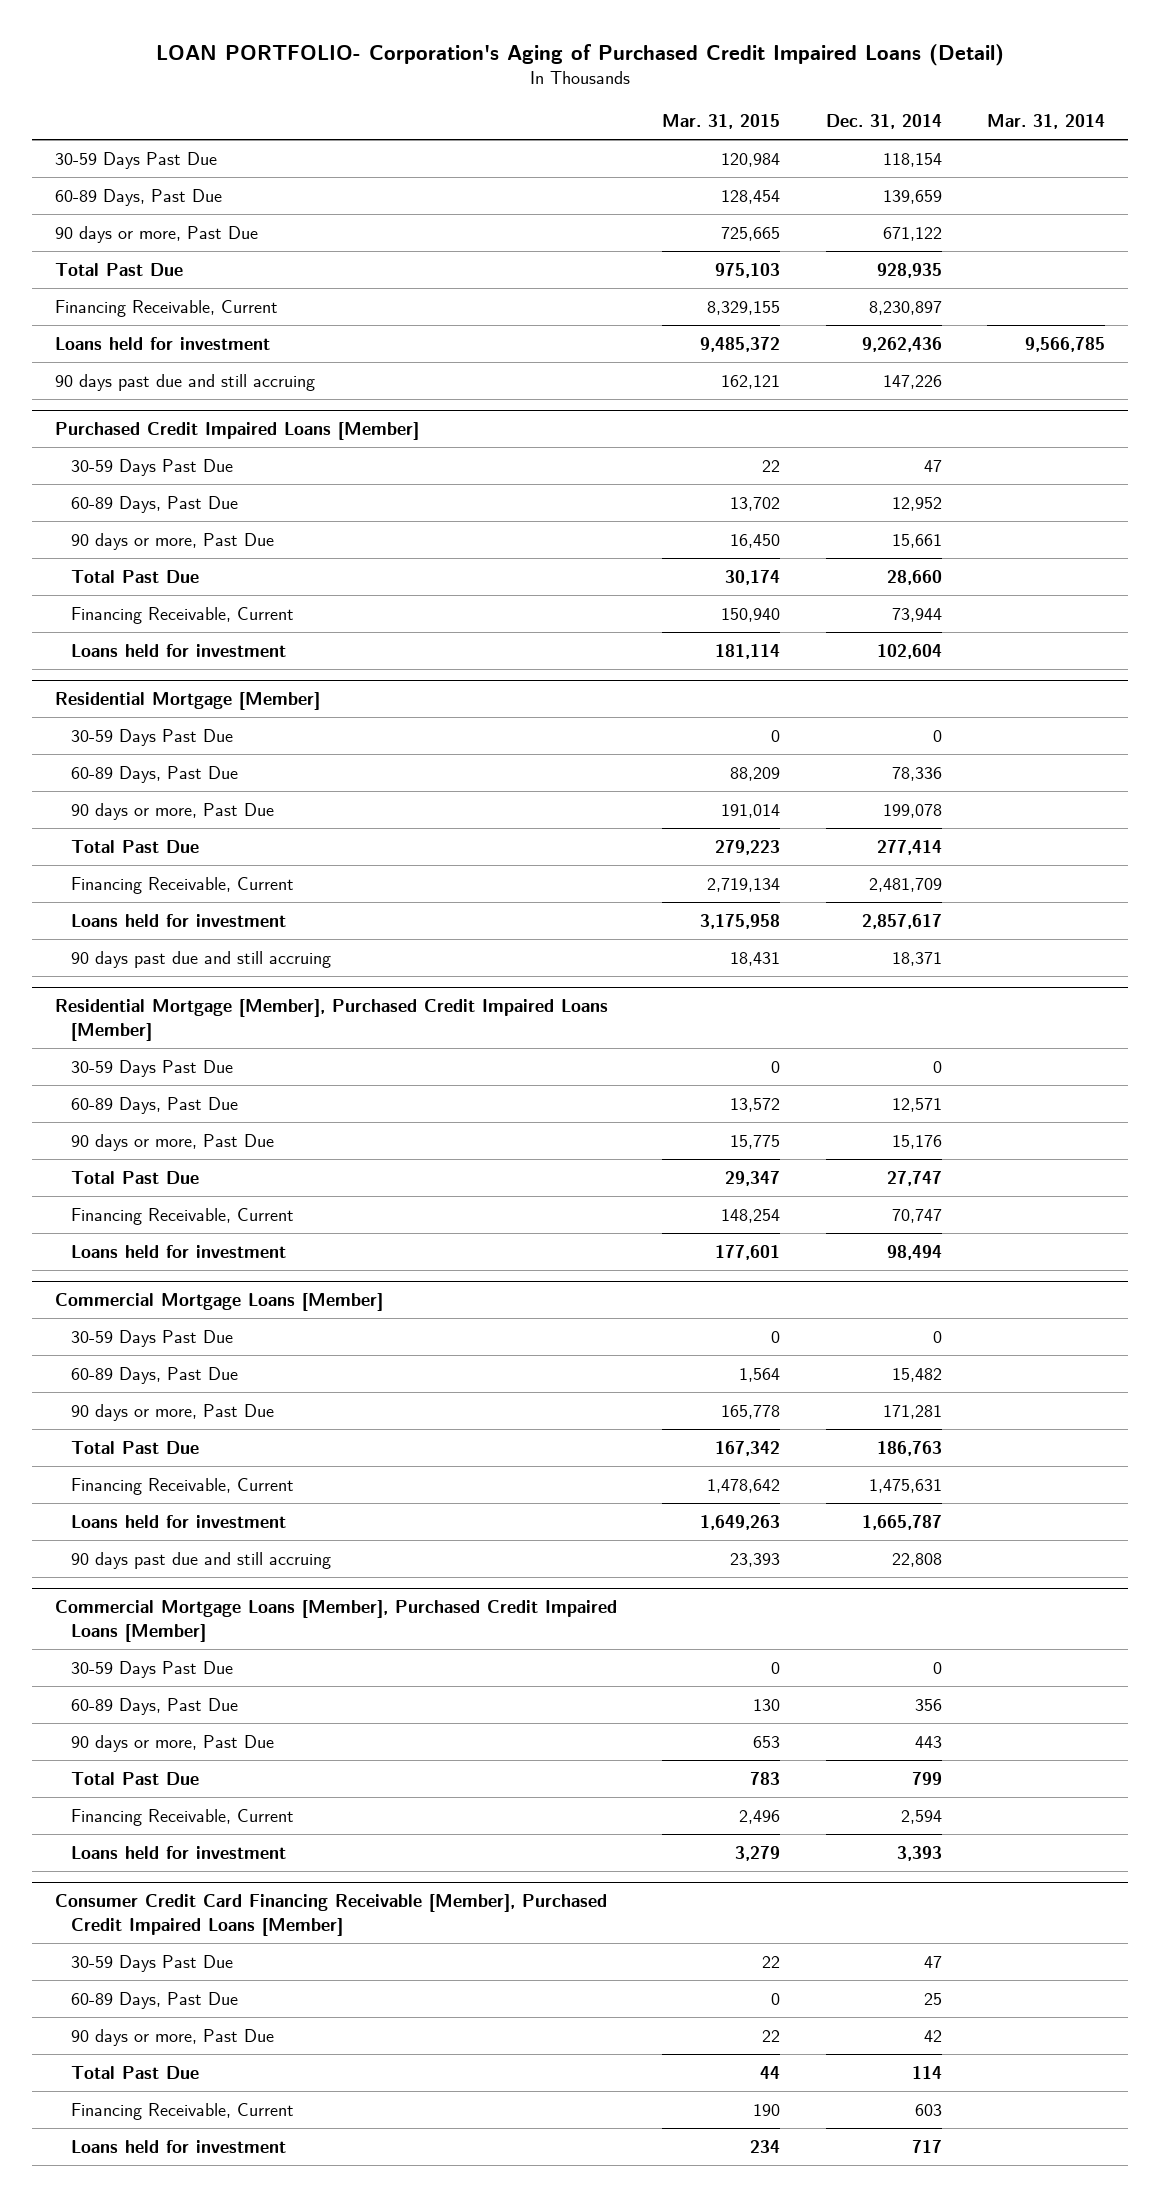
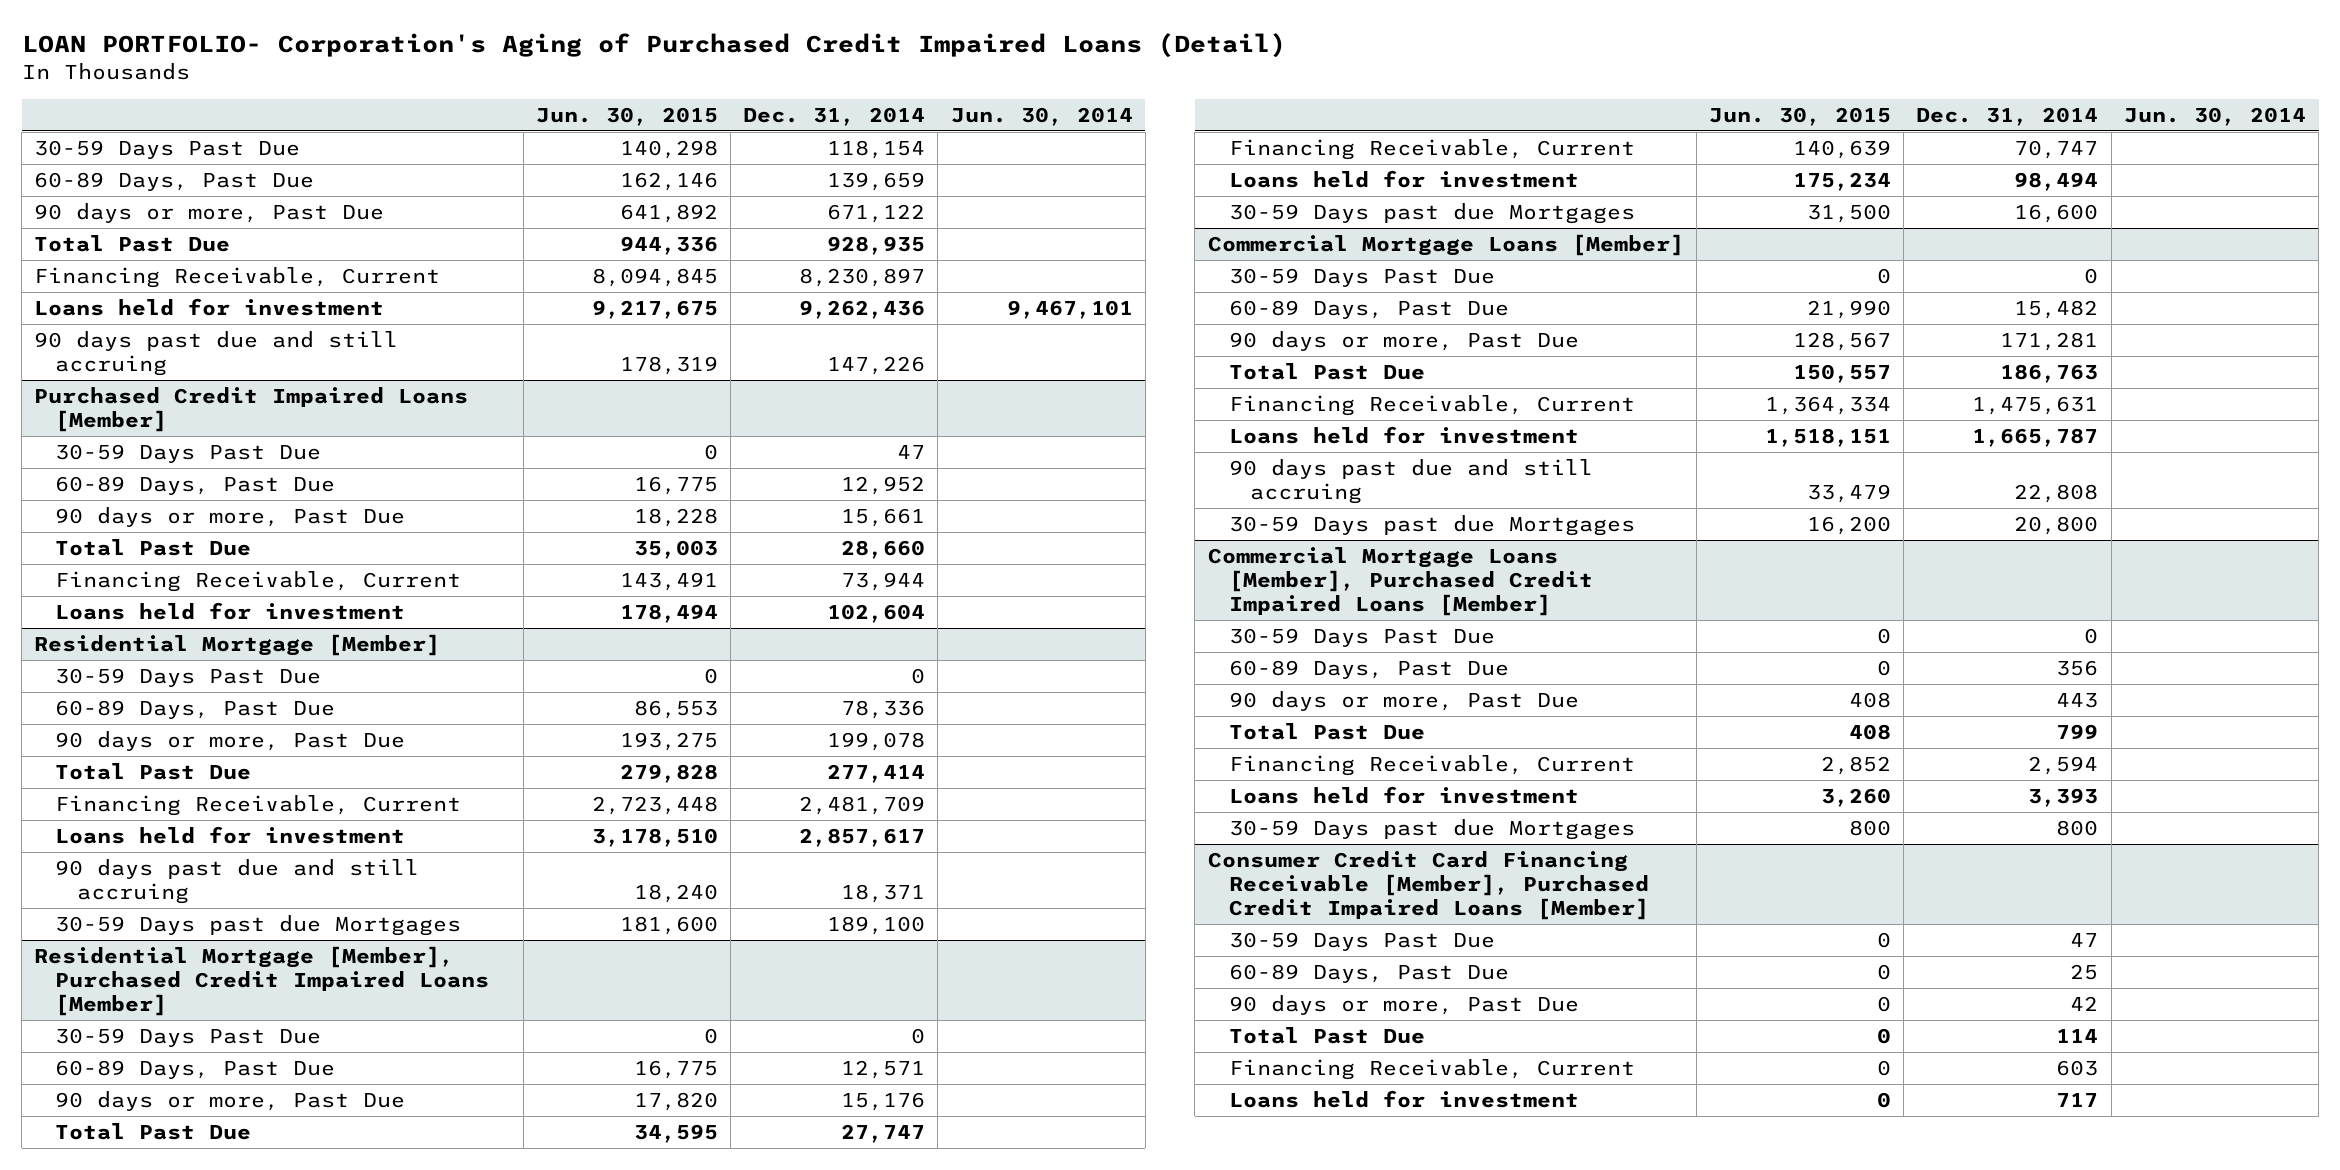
[662,114,781,130] Mar. 31, 2015 -> none
[986,114,1105,130] Mar. 31, 2014 -> none
none -> [535,106,718,126] Jun. 30, 2015
none -> [950,106,1133,126] Jun. 30, 2014
none -> [55,914,462,936] 30-59 Days past due Mortgages
none -> [1228,202,1635,224] 30-59 Days past due Mortgages
none -> [1228,514,1635,536] 30-59 Days past due Mortgages
none -> [1228,818,1635,840] 30-59 Days past due Mortgages

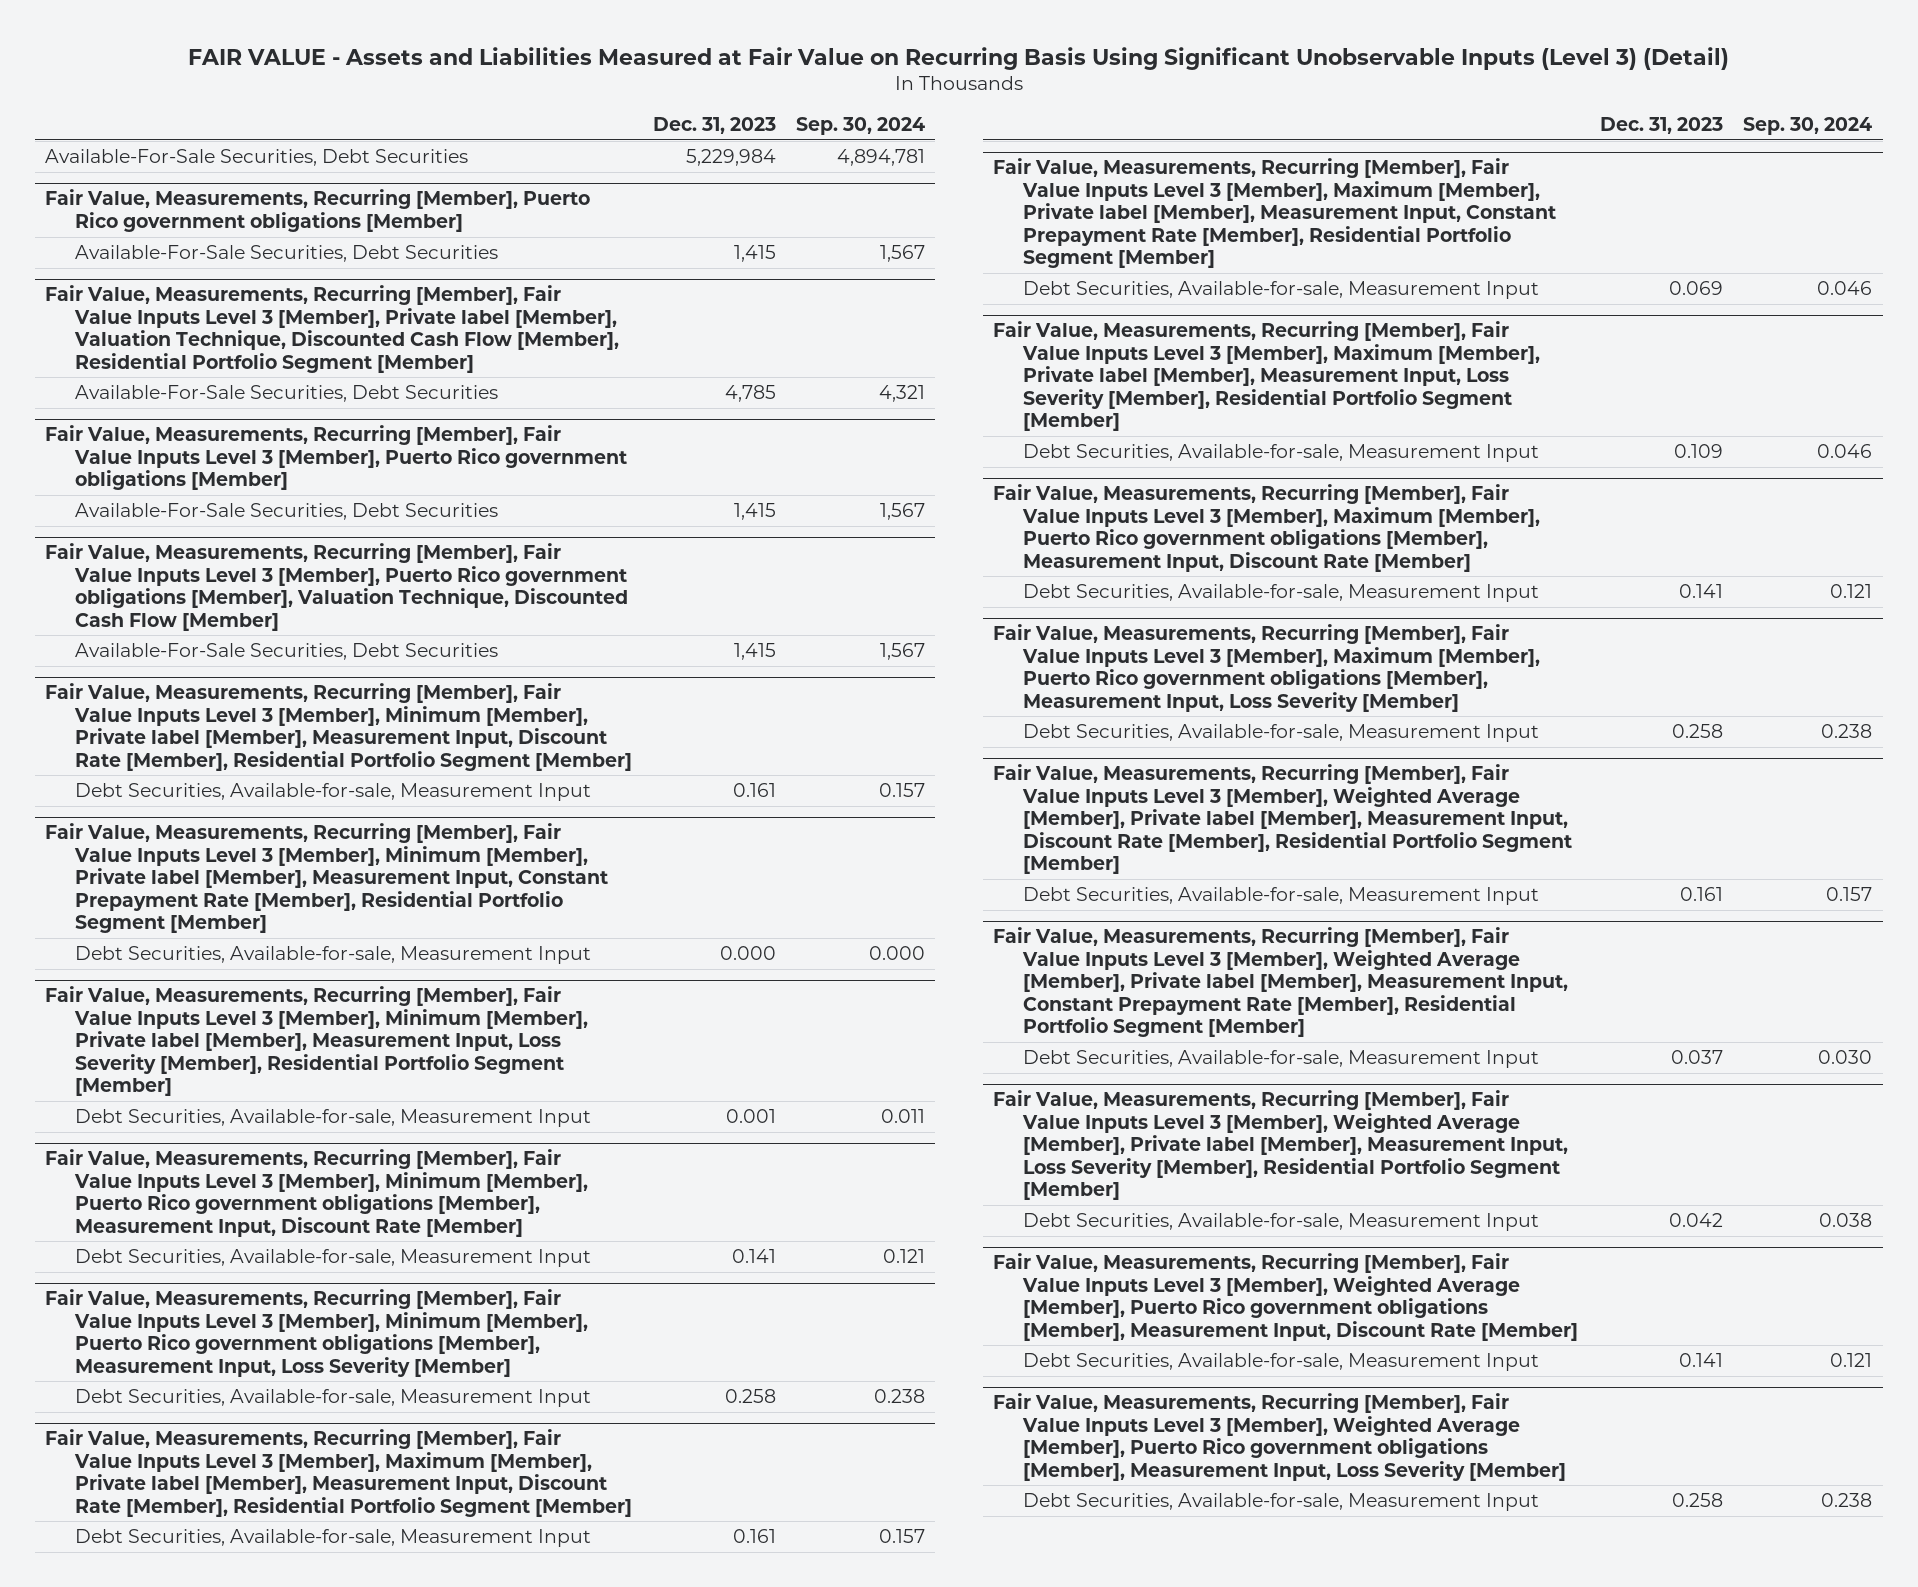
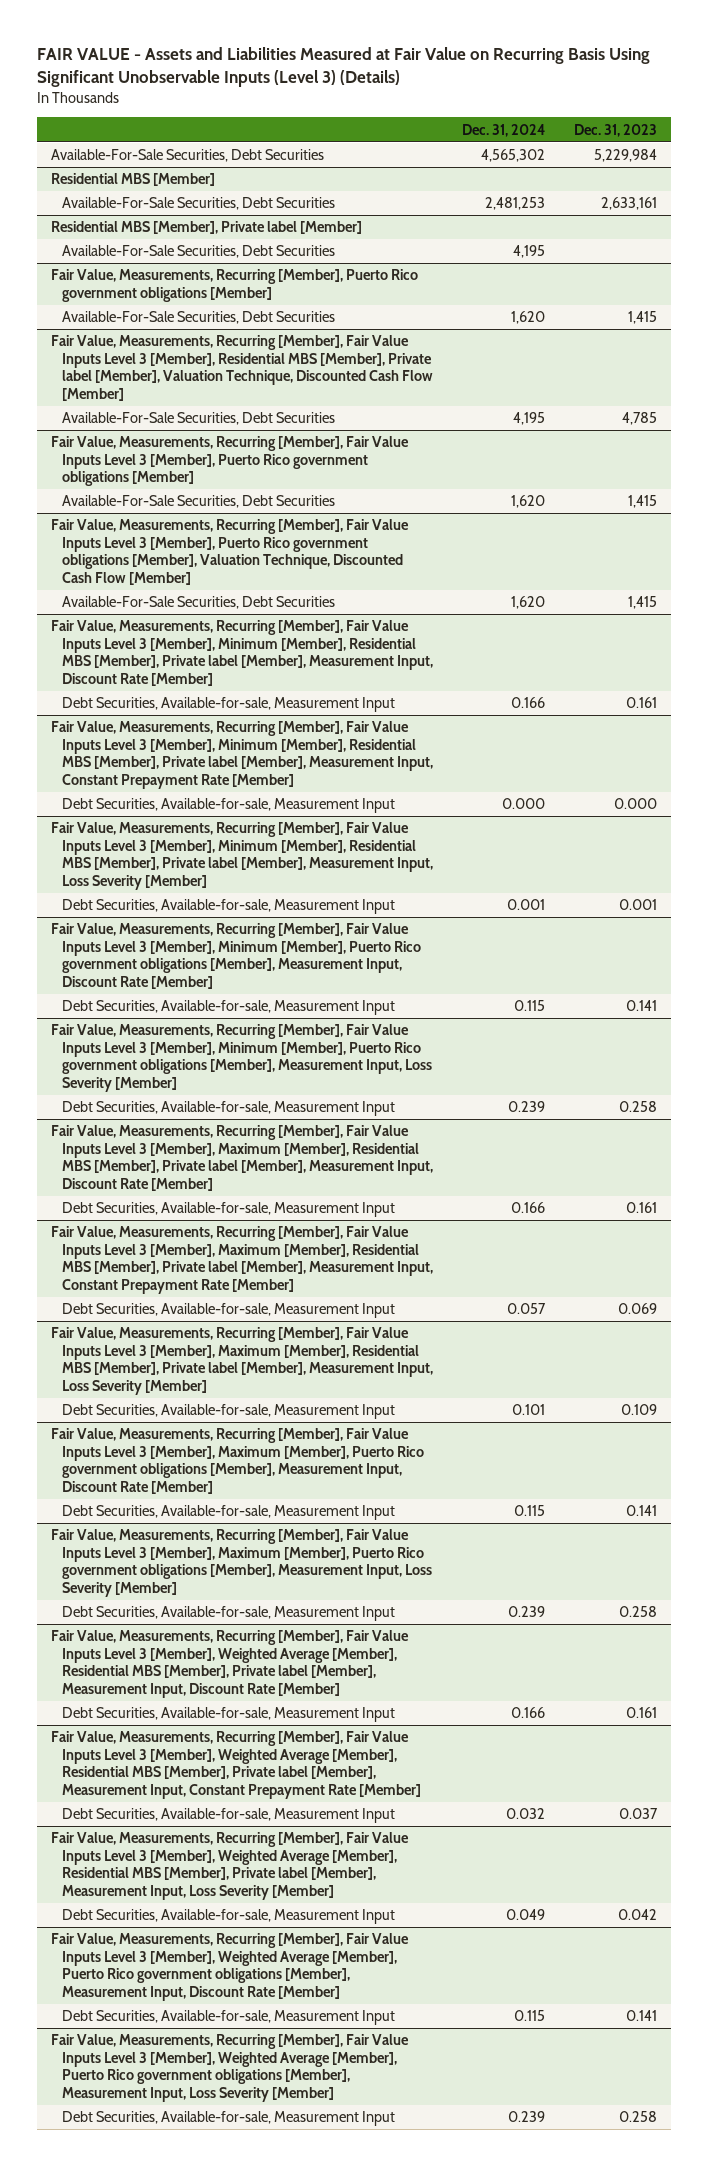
[187,46,1729,70] FAIR VALUE - Assets and Liabilities Measured at Fair Value on Recurring Basis Using Significant Unobservable Inputs (Level 3) (Detail) -> [37,46,651,87] FAIR VALUE - Assets and Liabilities Measured at Fair Value on Recurring Basis Using Significant Unobservable Inputs (Level 3) (Details)
[796,117,926,136] Sep. 30, 2024 -> none
none -> [461,123,545,137] Dec. 31, 2024
none -> [51,173,216,187] Residential MBS [Member]
none -> [62,197,336,211] Available-For-Sale Securities, Debt Securities
none -> [51,221,363,235] Residential MBS [Member], Private label [Member]
none -> [62,245,336,259] Available-For-Sale Securities, Debt Securities
[45,285,620,373] Fair Value, Measurements, Recurring [Member], Fair Value Inputs Level 3 [Member], Private label [Member], Valuation Technique, Discounted Cash Flow [Member], Residential Portfolio Segment [Member] -> [51,335,434,401] Fair Value, Measurements, Recurring [Member], Fair Value Inputs Level 3 [Member], Residential MBS [Member], Private label [Member], Valuation Technique, Discounted Cash Flow [Member]
[45,683,633,771] Fair Value, Measurements, Recurring [Member], Fair Value Inputs Level 3 [Member], Minimum [Member], Private label [Member], Measurement Input, Discount Rate [Member], Residential Portfolio Segment [Member] -> [51,620,434,686] Fair Value, Measurements, Recurring [Member], Fair Value Inputs Level 3 [Member], Minimum [Member], Residential MBS [Member], Private label [Member], Measurement Input, Discount Rate [Member]
[45,823,609,934] Fair Value, Measurements, Recurring [Member], Fair Value Inputs Level 3 [Member], Minimum [Member], Private label [Member], Measurement Input, Constant Prepayment Rate [Member], Residential Portfolio Segment [Member] -> [51,721,434,789] Fair Value, Measurements, Recurring [Member], Fair Value Inputs Level 3 [Member], Minimum [Member], Residential MBS [Member], Private label [Member], Measurement Input, Constant Prepayment Rate [Member]
[45,986,589,1097] Fair Value, Measurements, Recurring [Member], Fair Value Inputs Level 3 [Member], Minimum [Member], Private label [Member], Measurement Input, Loss Severity [Member], Residential Portfolio Segment [Member] -> [51,822,434,890] Fair Value, Measurements, Recurring [Member], Fair Value Inputs Level 3 [Member], Minimum [Member], Residential MBS [Member], Private label [Member], Measurement Input, Loss Severity [Member]
[45,1429,633,1517] Fair Value, Measurements, Recurring [Member], Fair Value Inputs Level 3 [Member], Maximum [Member], Private label [Member], Measurement Input, Discount Rate [Member], Residential Portfolio Segment [Member] -> [51,1125,434,1191] Fair Value, Measurements, Recurring [Member], Fair Value Inputs Level 3 [Member], Maximum [Member], Residential MBS [Member], Private label [Member], Measurement Input, Discount Rate [Member]
[992,158,1556,269] Fair Value, Measurements, Recurring [Member], Fair Value Inputs Level 3 [Member], Maximum [Member], Private label [Member], Measurement Input, Constant Prepayment Rate [Member], Residential Portfolio Segment [Member] -> [51,1226,434,1294] Fair Value, Measurements, Recurring [Member], Fair Value Inputs Level 3 [Member], Maximum [Member], Residential MBS [Member], Private label [Member], Measurement Input, Constant Prepayment Rate [Member]
[992,321,1540,432] Fair Value, Measurements, Recurring [Member], Fair Value Inputs Level 3 [Member], Maximum [Member], Private label [Member], Measurement Input, Loss Severity [Member], Residential Portfolio Segment [Member] -> [51,1327,434,1395] Fair Value, Measurements, Recurring [Member], Fair Value Inputs Level 3 [Member], Maximum [Member], Residential MBS [Member], Private label [Member], Measurement Input, Loss Severity [Member]
[992,764,1572,875] Fair Value, Measurements, Recurring [Member], Fair Value Inputs Level 3 [Member], Weighted Average [Member], Private label [Member], Measurement Input, Discount Rate [Member], Residential Portfolio Segment [Member] -> [51,1630,410,1698] Fair Value, Measurements, Recurring [Member], Fair Value Inputs Level 3 [Member], Weighted Average [Member], Residential MBS [Member], Private label [Member], Measurement Input, Discount Rate [Member]
[992,927,1568,1038] Fair Value, Measurements, Recurring [Member], Fair Value Inputs Level 3 [Member], Weighted Average [Member], Private label [Member], Measurement Input, Constant Prepayment Rate [Member], Residential Portfolio Segment [Member] -> [51,1731,422,1799] Fair Value, Measurements, Recurring [Member], Fair Value Inputs Level 3 [Member], Weighted Average [Member], Residential MBS [Member], Private label [Member], Measurement Input, Constant Prepayment Rate [Member]
[992,1090,1568,1201] Fair Value, Measurements, Recurring [Member], Fair Value Inputs Level 3 [Member], Weighted Average [Member], Private label [Member], Measurement Input, Loss Severity [Member], Residential Portfolio Segment [Member] -> [51,1832,410,1900] Fair Value, Measurements, Recurring [Member], Fair Value Inputs Level 3 [Member], Weighted Average [Member], Residential MBS [Member], Private label [Member], Measurement Input, Loss Severity [Member]

